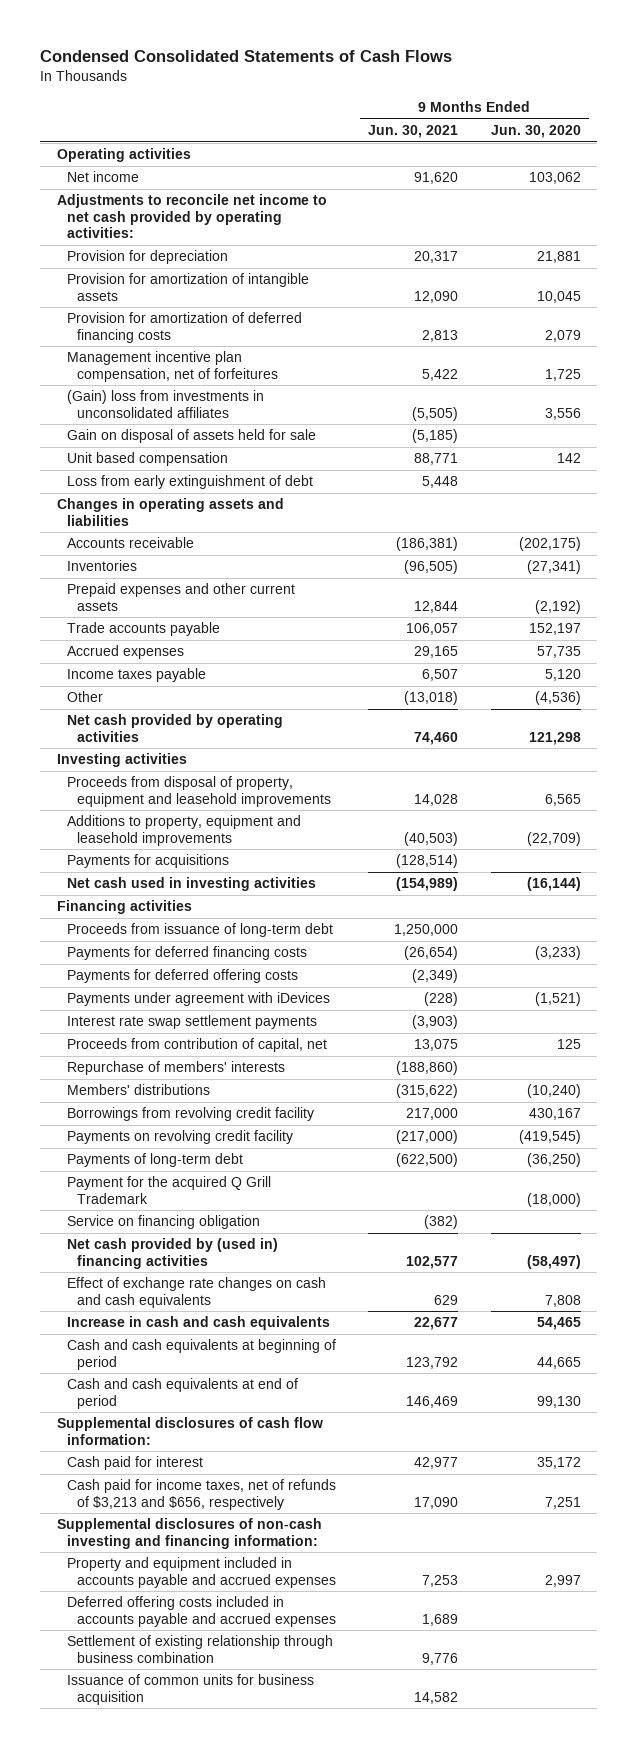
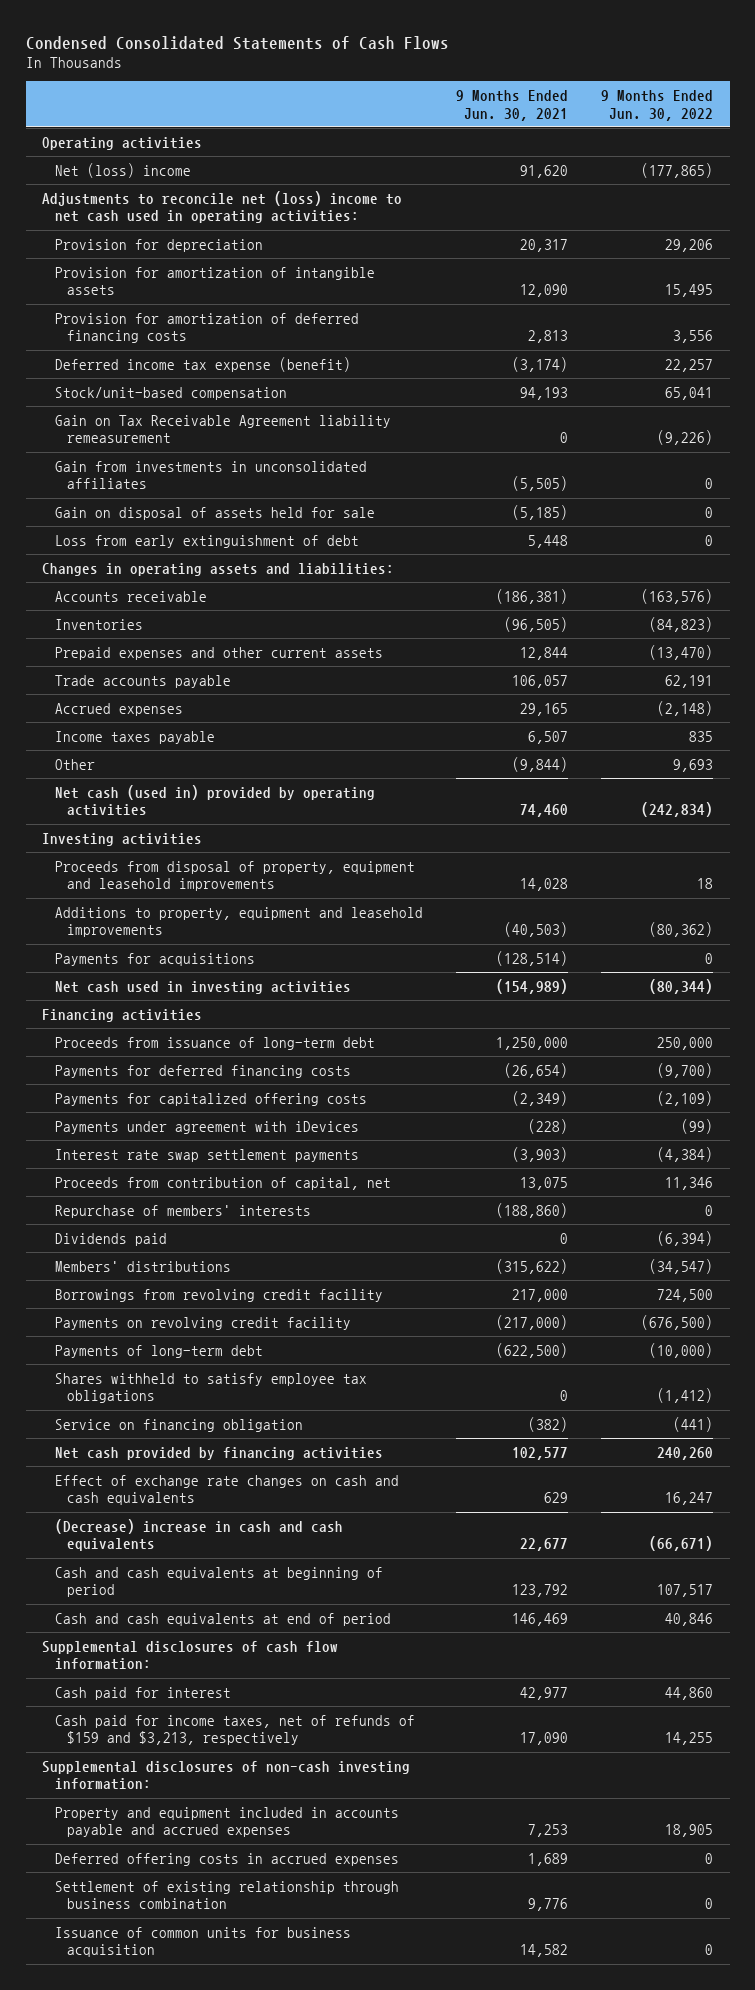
[490,124,581,138] Jun. 30, 2020 -> none
none -> [600,89,713,121] 9 Months Ended Jun. 30, 2022
[66,171,139,183] Net income -> [54,162,191,178] Net (loss) income
[56,194,327,238] Adjustments to reconcile net income to net cash provided by operating activities: -> [42,190,403,224] Adjustments to reconcile net (loss) income to net cash used in operating activities:
[66,351,278,382] Management incentive plan compensation, net of forfeitures -> none
none -> [54,356,351,372] Deferred income tax expense (benefit)
none -> [54,386,287,400] Stock/unit-based compensation
none -> [54,414,391,444] Gain on Tax Receivable Agreement liability remeasurement
[66,390,264,418] (Gain) loss from investments in unconsolidated affiliates -> [54,460,367,490] Gain from investments in unconsolidated affiliates
[66,452,228,467] Unit based compensation -> none
[56,498,284,526] Changes in operating assets and liabilities -> [42,562,395,576] Changes in operating assets and liabilities:
[404,691,459,706] (13,018) -> [511,756,568,772] (9,844)
[66,714,283,742] Net cash provided by operating activities -> [54,784,375,817] Net cash (used in) provided by operating activities
[66,969,298,984] Payments for deferred offering costs -> [54,1092,367,1106] Payments for capitalized offering costs
none -> [54,1232,167,1246] Dividends paid
[66,1176,271,1204] Payment for the acquired Q Grill Trademark -> none
none -> [54,1372,367,1404] Shares withheld to satisfy employee tax obligations
[66,1238,278,1269] Net cash provided by (used in) financing activities -> [54,1446,383,1460] Net cash provided by financing activities
[66,1316,330,1331] Increase in cash and cash equivalents -> [54,1518,343,1552] (Decrease) increase in cash and cash equivalents
[66,1479,336,1510] Cash paid for income taxes, net of refunds of $3,213 and $656, respectively -> [54,1714,415,1746] Cash paid for income taxes, net of refunds of $159 and $3,213, respectively
[56,1518,322,1549] Supplemental disclosures of non-cash investing and financing information: -> [42,1760,411,1791] Supplemental disclosures of non-cash investing information:
[66,1596,336,1627] Deferred offering costs included in accounts payable and accrued expenses -> [54,1852,399,1866] Deferred offering costs in accrued expenses

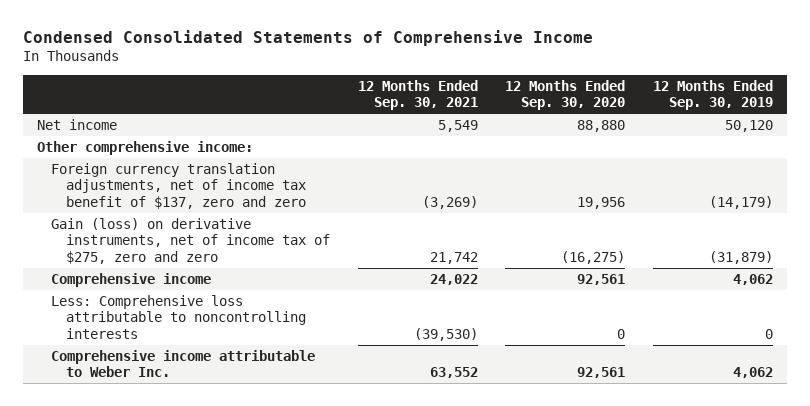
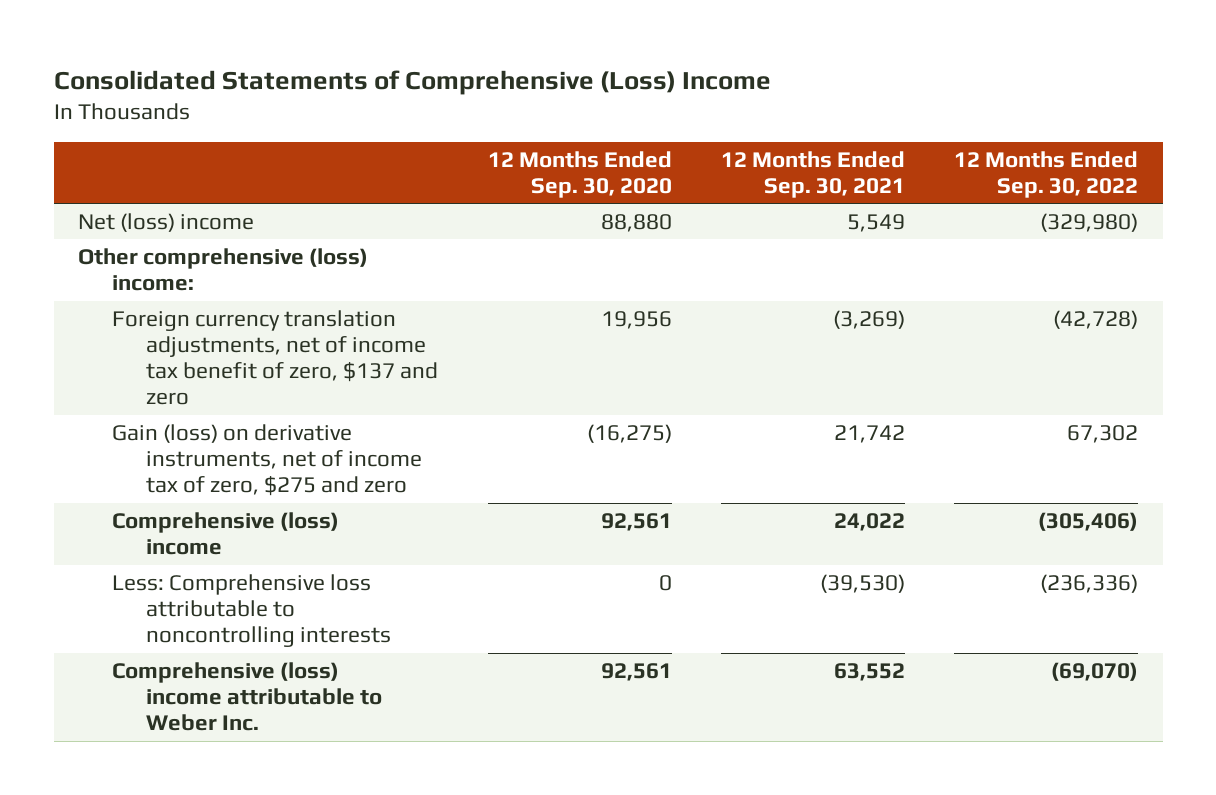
[22,30,593,47] Condensed Consolidated Statements of Comprehensive Income -> [53,69,771,95] Consolidated Statements of Comprehensive (Loss) Income
[653,79,774,111] 12 Months Ended Sep. 30, 2019 -> none
none -> [953,150,1138,198] 12 Months Ended Sep. 30, 2022
[36,118,117,130] Net income -> [78,213,255,233] Net (loss) income
[36,140,253,155] Other comprehensive income: -> [78,248,369,292] Other comprehensive (loss) income:
[51,162,306,210] Foreign currency translation adjustments, net of income tax benefit of $137, zero and zero -> [112,310,439,406] Foreign currency translation adjustments, net of income tax benefit of zero, $137 and zero
[51,217,330,265] Gain (loss) on derivative instruments, net of income tax of $275, zero and zero -> [112,424,423,497] Gain (loss) on derivative instruments, net of income tax of zero, $275 and zero
[51,272,212,287] Comprehensive income -> [112,512,340,556] Comprehensive (loss) income
[51,349,316,378] Comprehensive income attributable to Weber Inc. -> [112,662,383,732] Comprehensive (loss) income attributable to Weber Inc.

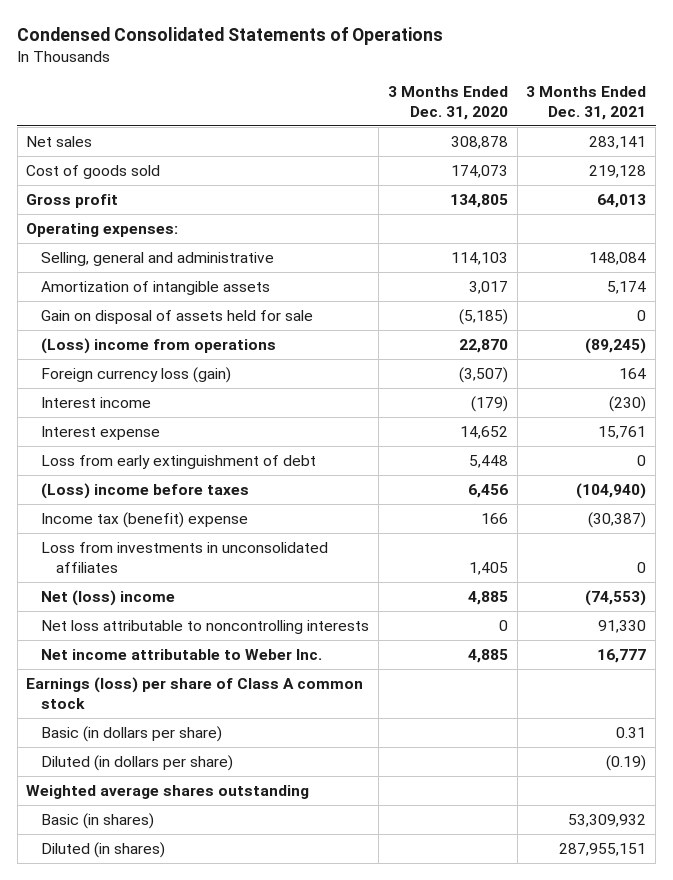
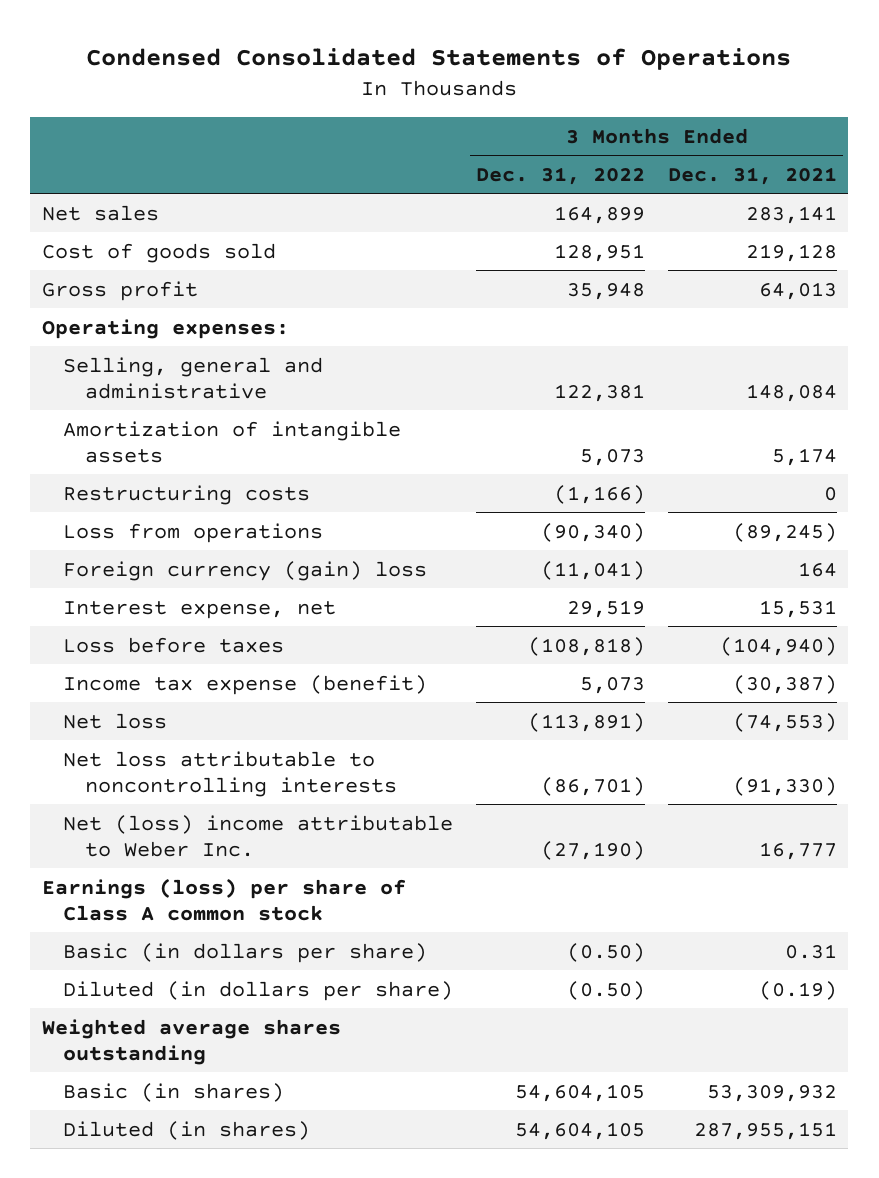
[387,85,508,120] 3 Months Ended Dec. 31, 2020 -> none
none -> [476,166,646,185] Dec. 31, 2022
[41,309,314,324] Gain on disposal of assets held for sale -> none
[41,396,152,408] Interest income -> none
[41,454,317,469] Loss from early extinguishment of debt -> none
[41,541,329,573] Loss from investments in unconsolidated affiliates -> none
none -> [63,484,311,505] Restructuring costs
[41,337,277,354] (Loss) income from operations -> [63,522,324,543] Loss from operations
[41,366,232,383] Foreign currency loss (gain) -> [63,560,428,581] Foreign currency (gain) loss
[41,425,161,440] Interest expense -> [63,600,337,619] Interest expense, net
[598,425,647,439] 15,761 -> [758,599,837,618] 15,531
[41,482,250,499] (Loss) income before taxes -> [63,636,285,653] Loss before taxes
[41,511,249,528] Income tax (benefit) expense -> [63,674,428,695] Income tax expense (benefit)
[41,589,176,606] Net (loss) income -> [63,712,168,729] Net loss
[598,619,647,633] 91,330 -> [732,776,837,796] (91,330)
[41,648,323,660] Net income attributable to Weber Inc. -> [63,814,454,857] Net (loss) income attributable to Weber Inc.

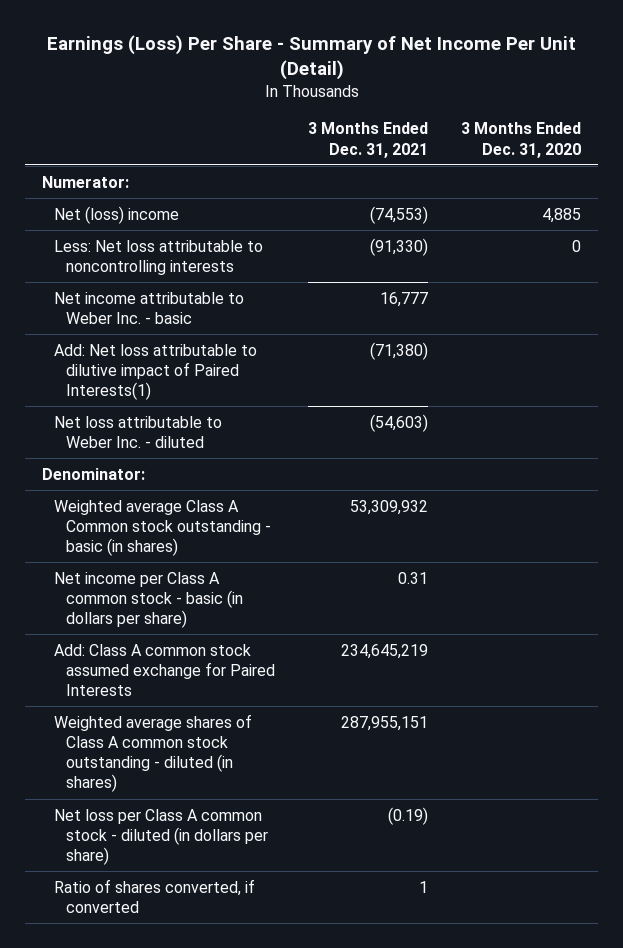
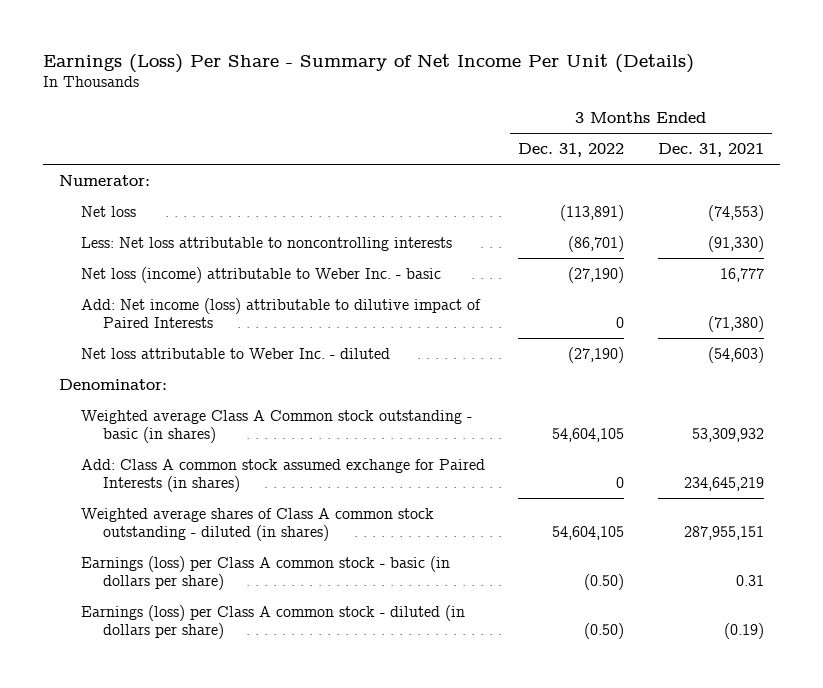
[46,35,576,81] Earnings (Loss) Per Share - Summary of Net Income Per Unit (Detail) -> [42,53,694,73] Earnings (Loss) Per Share - Summary of Net Income Per Unit (Details)
[461,122,582,158] 3 Months Ended Dec. 31, 2020 -> none
none -> [518,143,625,158] Dec. 31, 2022
[53,205,179,224] Net (loss) income -> [81,205,137,217] Net loss
[53,291,244,324] Net income attributable to Weber Inc. - basic -> [81,266,442,283] Net loss (income) attributable to Weber Inc. - basic
[53,343,257,401] Add: Net loss attributable to dilutive impact of Paired Interests(1) -> [81,297,482,329] Add: Net income (loss) attributable to dilutive impact of Paired Interests
[53,571,243,629] Net income per Class A common stock - basic (in dollars per share) -> none
[53,643,275,697] Add: Class A common stock assumed exchange for Paired Interests -> [81,458,486,493] Add: Class A common stock assumed exchange for Paired Interests (in shares)
[53,878,255,913] Ratio of shares converted, if converted -> none
none -> [81,555,451,591] Earnings (loss) per Class A common stock - basic (in dollars per share)
[53,808,268,866] Net loss per Class A common stock - diluted (in dollars per share) -> [81,604,466,640] Earnings (loss) per Class A common stock - diluted (in dollars per share)

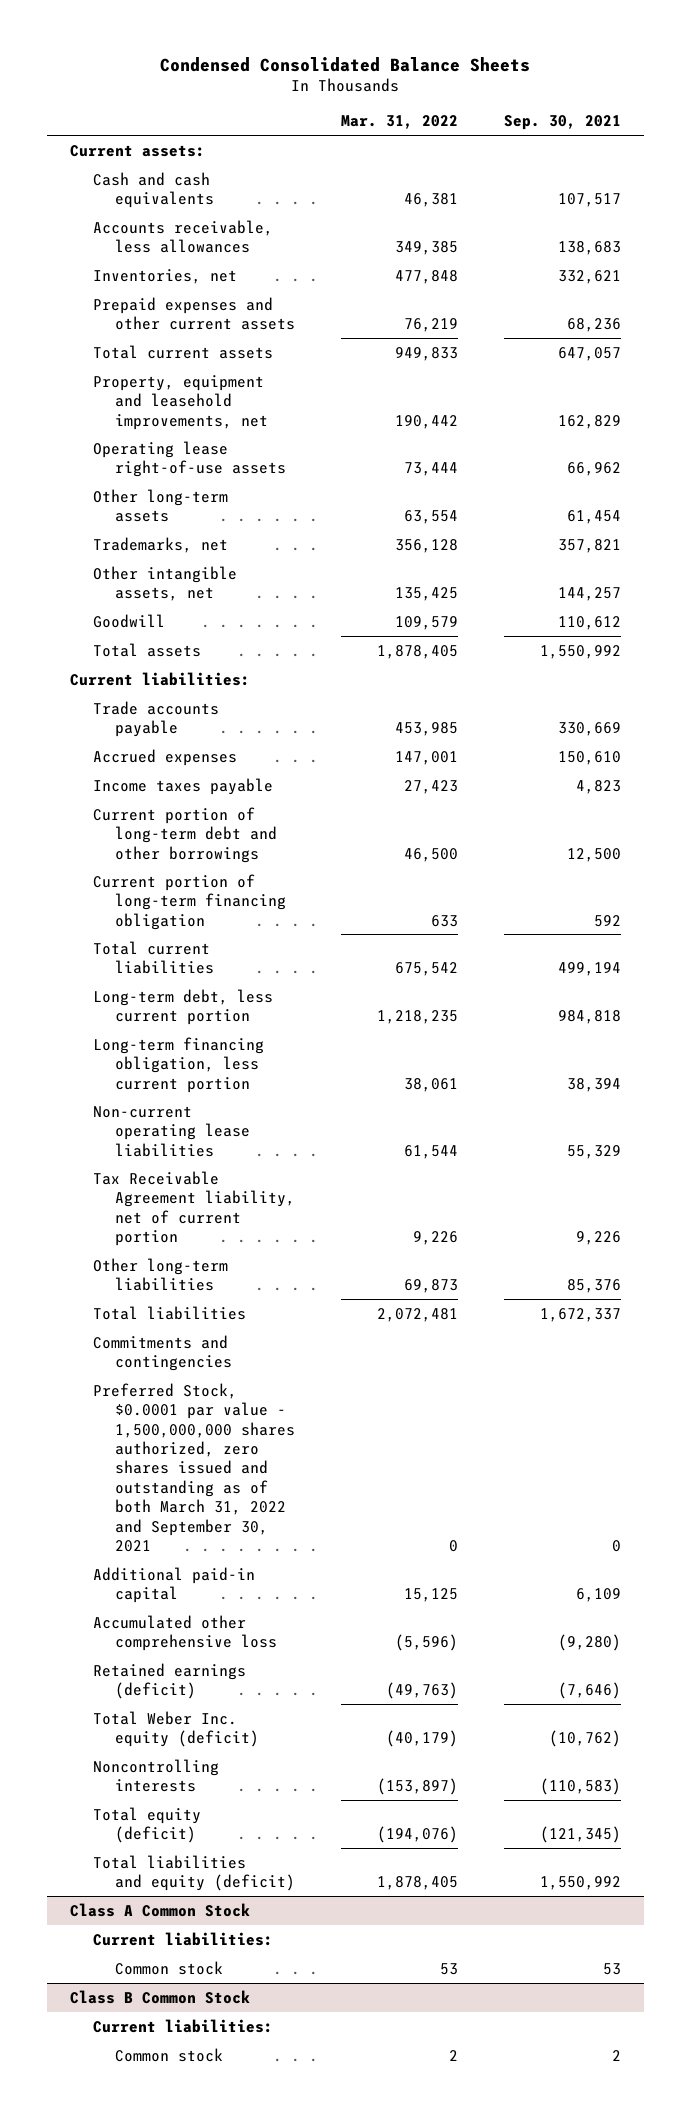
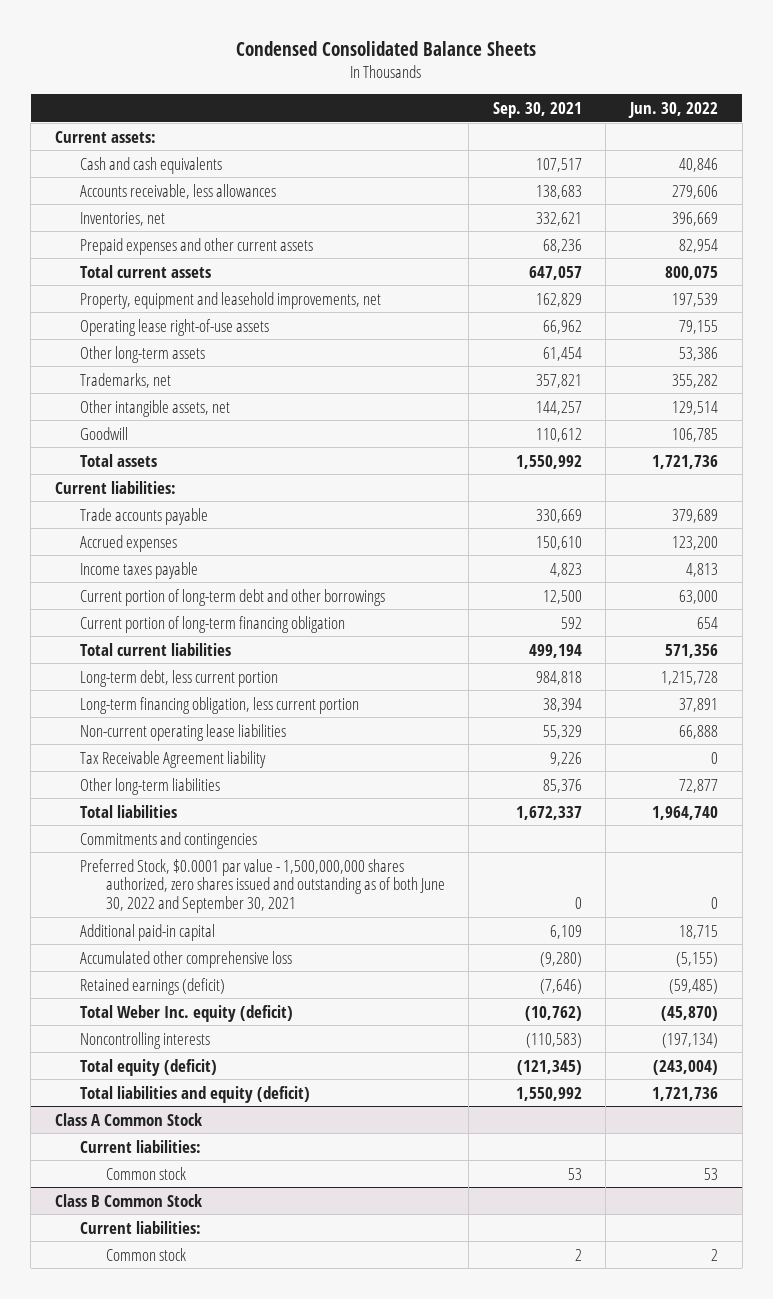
[341,115,459,130] Mar. 31, 2022 -> none
none -> [627,101,718,118] Jun. 30, 2022
[92,1170,296,1247] Tax Receivable Agreement liability, net of current portion -> [80,750,267,768] Tax Receivable Agreement liability
[92,1382,296,1553] Preferred Stock, $0.0001 par value - 1,500,000,000 shares authorized, zero shares issued and outstanding as of both March 31, 2022 and September 30, 2021 -> [80,858,445,914] Preferred Stock, $0.0001 par value - 1,500,000,000 shares authorized, zero shares issued and outstanding as of both June 30, 2022 and September 30, 2021

